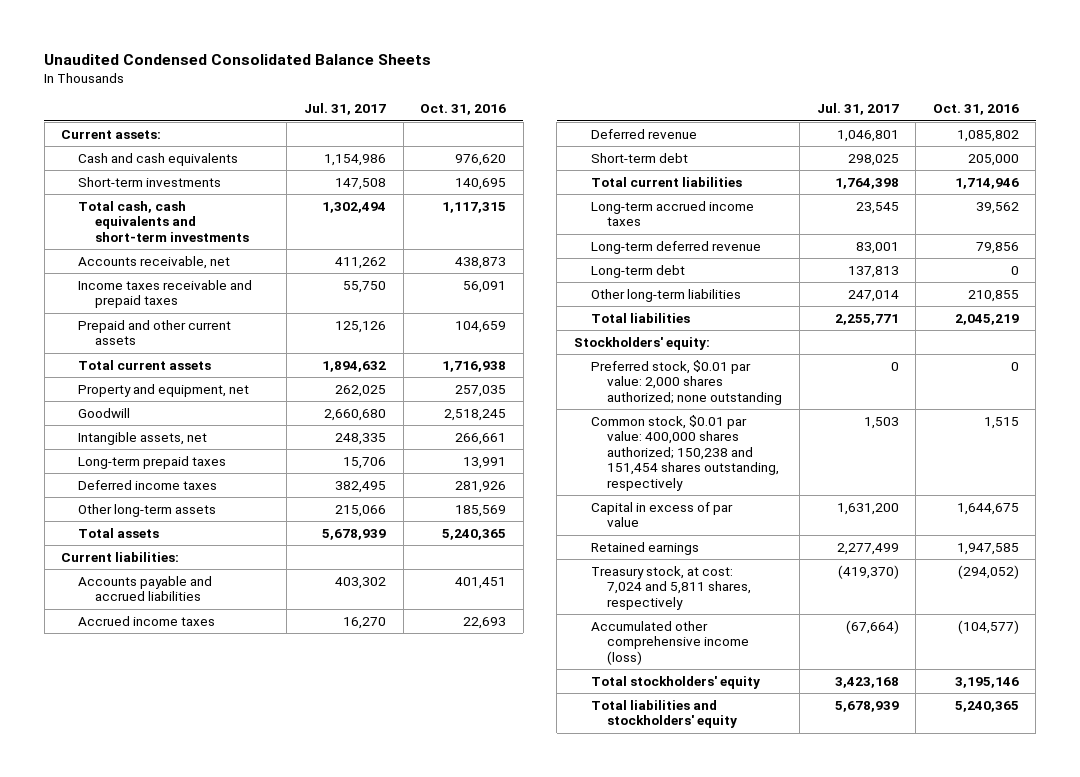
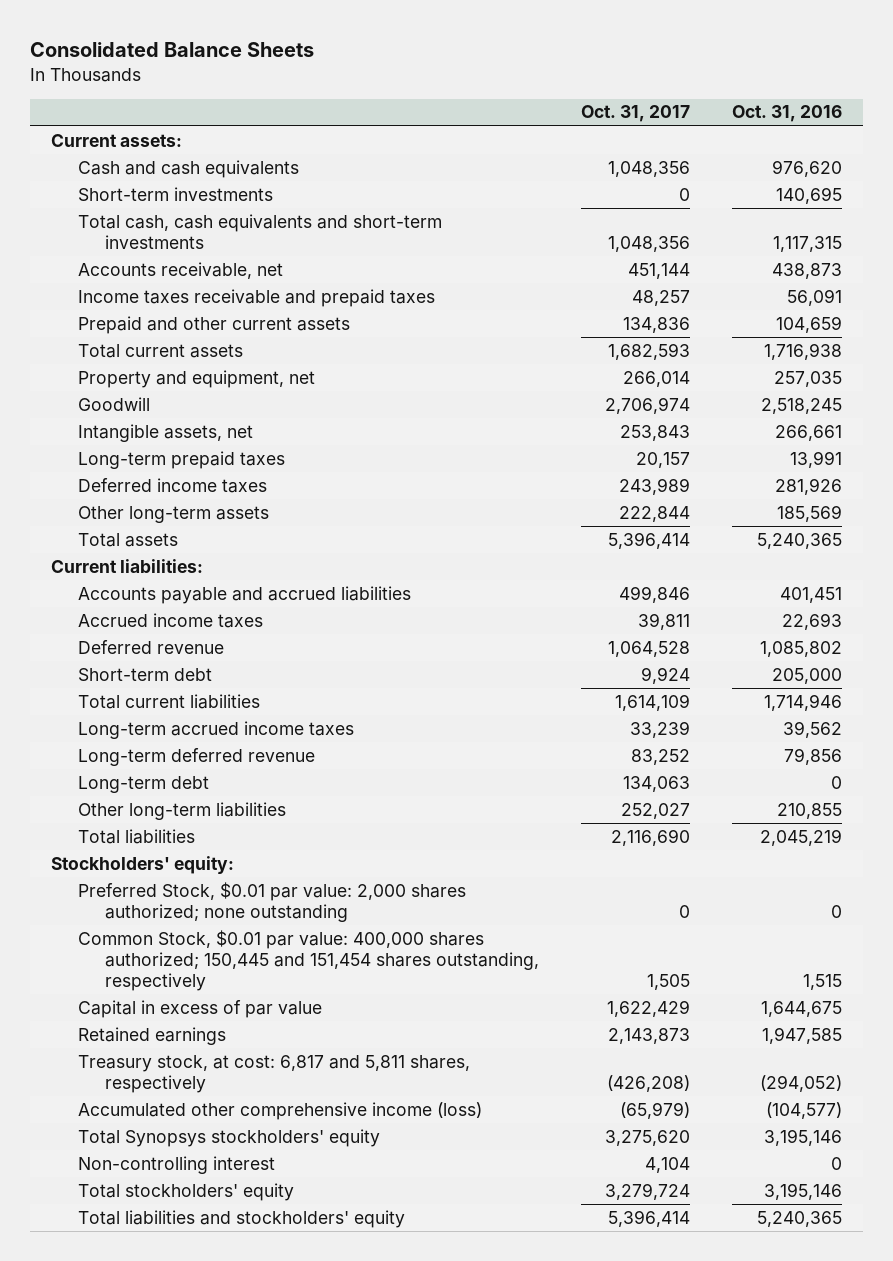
[44,54,432,66] Unaudited Condensed Consolidated Balance Sheets -> [30,42,315,58] Consolidated Balance Sheets
[304,103,387,116] Jul. 31, 2017 -> none
none -> [581,105,691,123] Oct. 31, 2017
[590,359,783,405] Preferred stock, $0.01 par value: 2,000 shares authorized; none outstanding -> [78,881,467,922] Preferred Stock, $0.01 par value: 2,000 shares authorized; none outstanding
[590,414,780,492] Common stock, $0.01 par value: 400,000 shares authorized; 150,238 and 151,454 shares outstanding, respectively -> [78,929,540,991] Common Stock, $0.01 par value: 400,000 shares authorized; 150,445 and 151,454 shares outstanding, respectively
[590,565,752,610] Treasury stock, at cost: 7,024 and 5,811 shares, respectively -> [78,1054,471,1093] Treasury stock, at cost: 6,817 and 5,811 shares, respectively
none -> [78,1128,381,1147] Total Synopsys stockholders' equity
none -> [78,1155,276,1174] Non-controlling interest

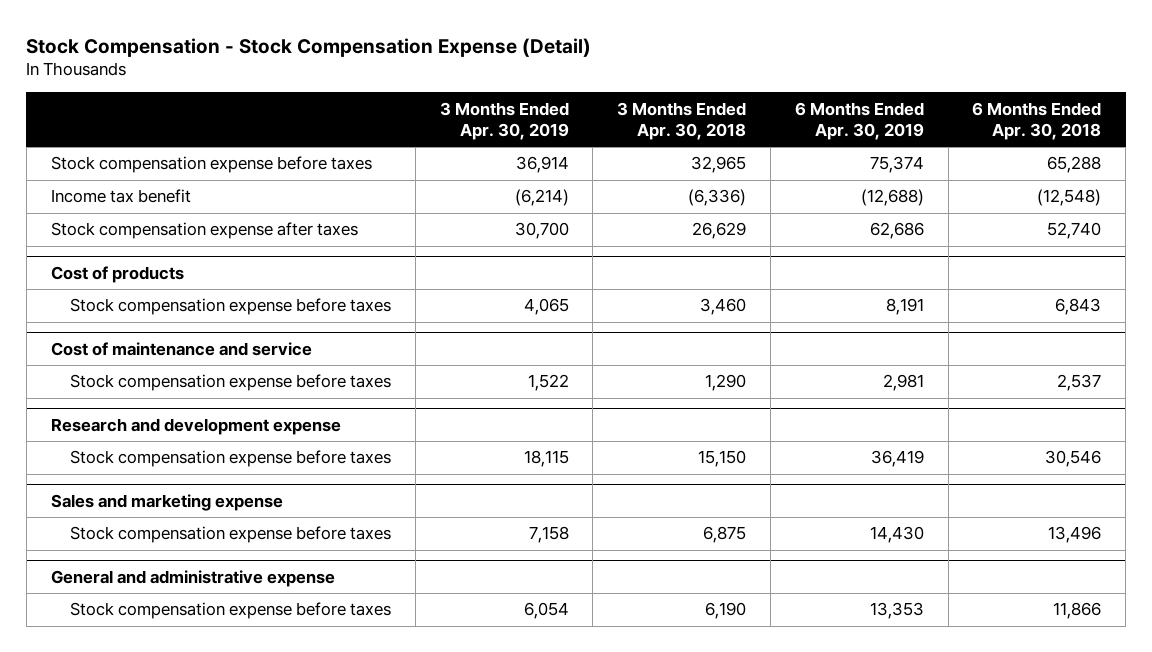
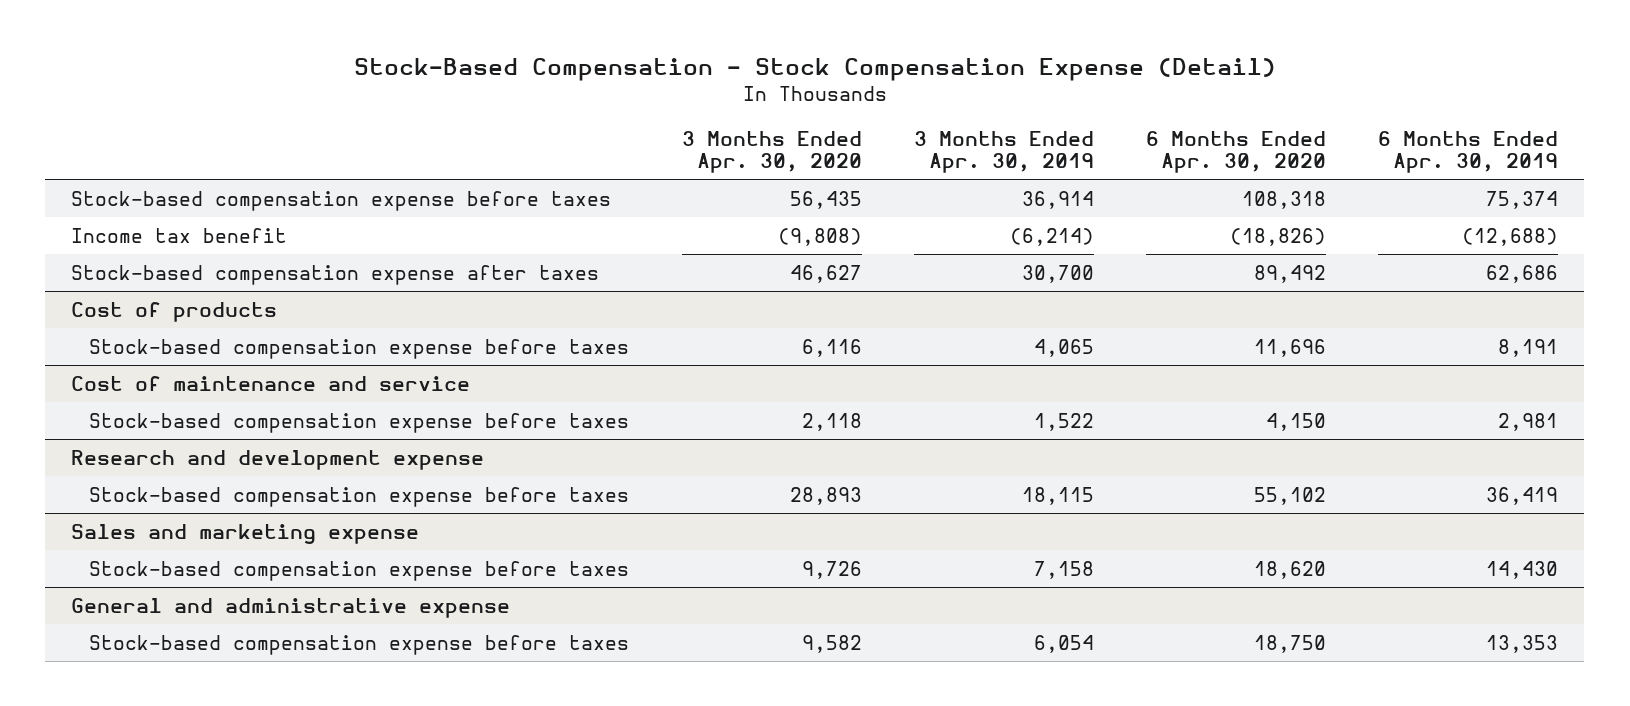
[26,37,592,57] Stock Compensation - Stock Compensation Expense (Detail) -> [353,58,1276,82] Stock-Based Compensation - Stock Compensation Expense (Detail)
[617,101,747,141] 3 Months Ended Apr. 30, 2018 -> none
[972,101,1102,141] 6 Months Ended Apr. 30, 2018 -> none
none -> [681,130,862,174] 3 Months Ended Apr. 30, 2020
none -> [1146,130,1327,174] 6 Months Ended Apr. 30, 2020
[50,156,372,174] Stock compensation expense before taxes -> [71,190,612,211] Stock-based compensation expense before taxes
[50,222,358,240] Stock compensation expense after taxes -> [71,264,600,285] Stock-based compensation expense after taxes
[70,298,392,316] Stock compensation expense before taxes -> [89,338,630,359] Stock-based compensation expense before taxes
[70,374,392,392] Stock compensation expense before taxes -> [89,412,630,433] Stock-based compensation expense before taxes
[70,450,392,468] Stock compensation expense before taxes -> [89,486,630,507] Stock-based compensation expense before taxes
[70,526,392,544] Stock compensation expense before taxes -> [89,560,630,581] Stock-based compensation expense before taxes
[70,602,392,620] Stock compensation expense before taxes -> [89,634,630,655] Stock-based compensation expense before taxes

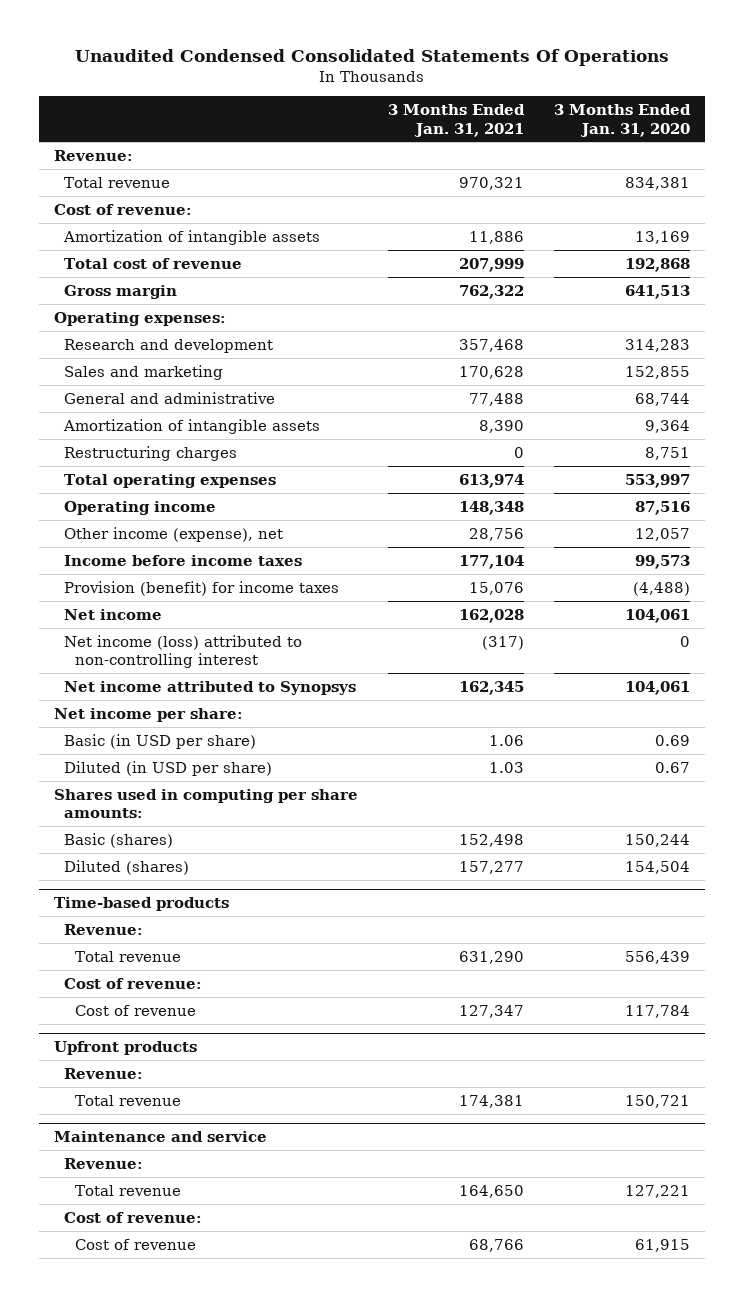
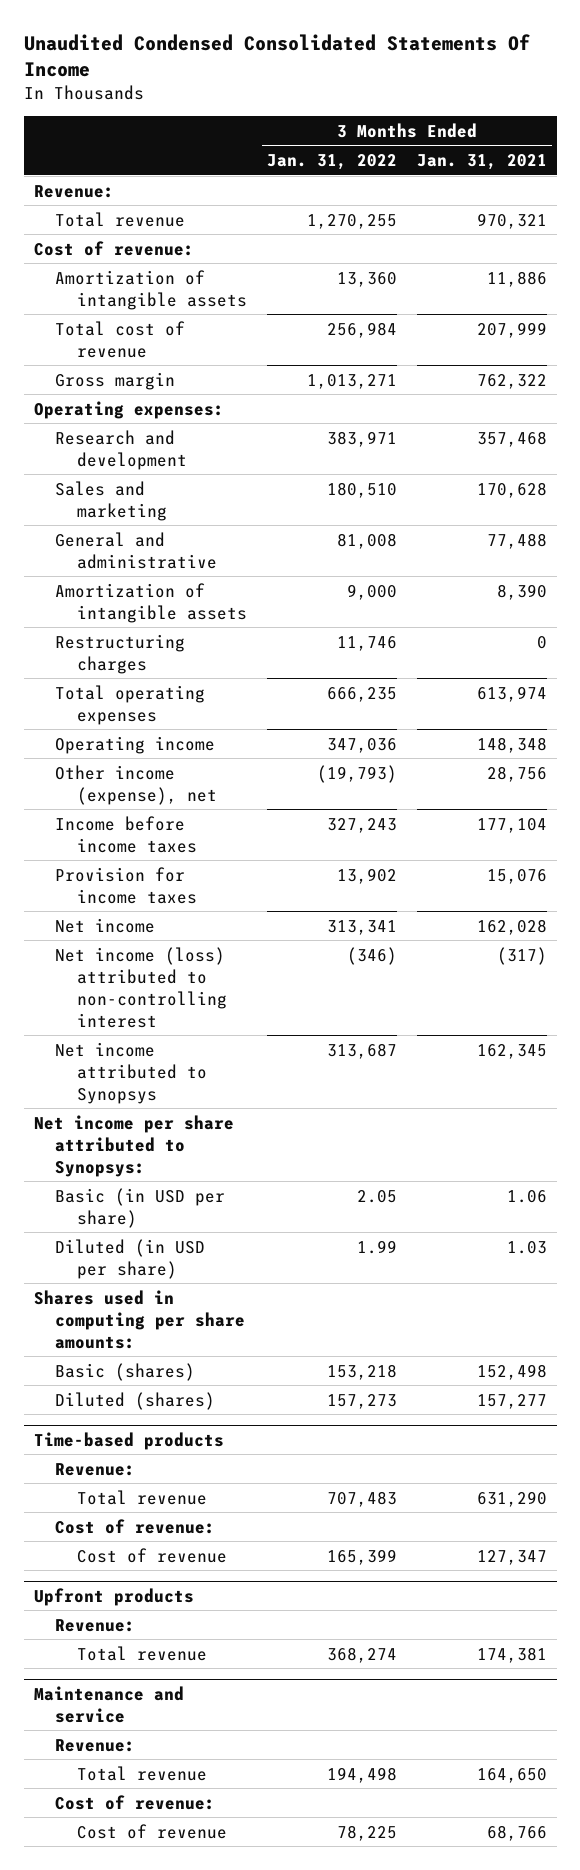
[74,48,669,66] Unaudited Condensed Consolidated Statements Of Operations -> [23,34,530,78] Unaudited Condensed Consolidated Statements Of Income
[553,103,691,137] 3 Months Ended Jan. 31, 2020 -> none
none -> [267,153,398,170] Jan. 31, 2022
[64,580,340,596] Provision (benefit) for income taxes -> [55,866,198,904] Provision for income taxes
[53,707,243,722] Net income per share: -> [33,1114,234,1177] Net income per share attributed to Synopsys:

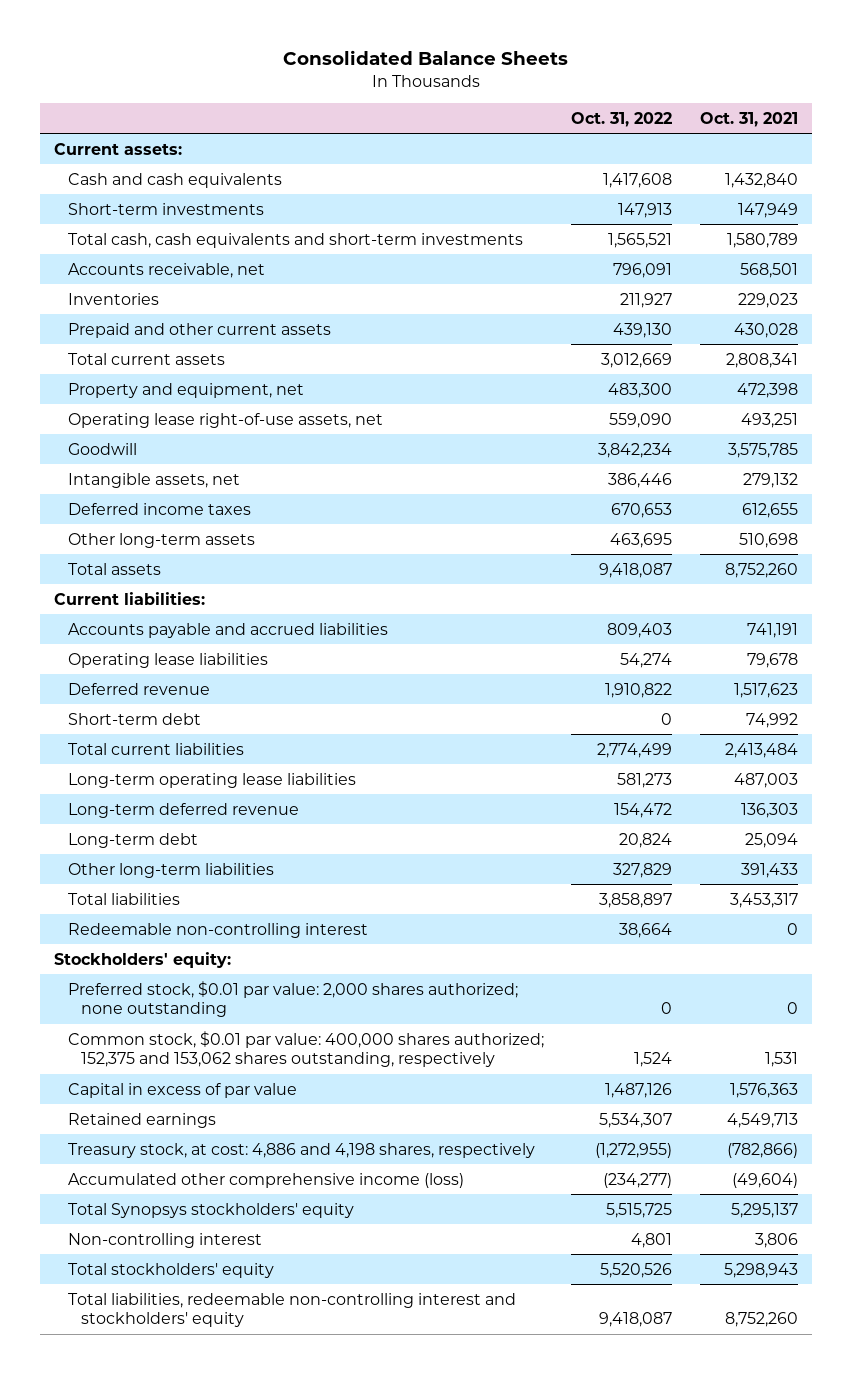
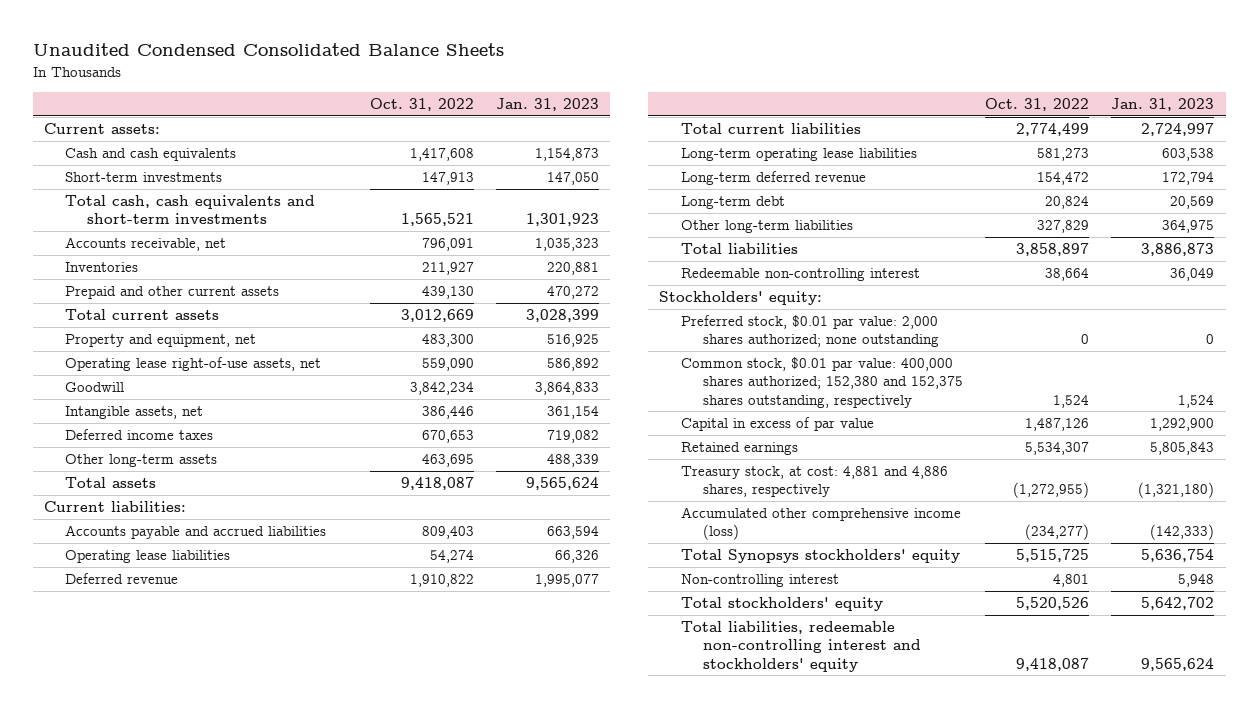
[283,50,569,66] Consolidated Balance Sheets -> [32,43,504,57] Unaudited Condensed Consolidated Balance Sheets
[700,111,799,127] Oct. 31, 2021 -> none
none -> [495,98,599,112] Jan. 31, 2023
[67,712,201,725] Short-term debt -> none
[67,1030,544,1068] Common stock, $0.01 par value: 400,000 shares authorized; 152,375 and 153,062 shares outstanding, respectively -> [680,357,963,408] Common stock, $0.01 par value: 400,000 shares authorized; 152,380 and 152,375 shares outstanding, respectively
[67,1142,535,1158] Treasury stock, at cost: 4,886 and 4,198 shares, respectively -> [680,466,948,498] Treasury stock, at cost: 4,881 and 4,886 shares, respectively

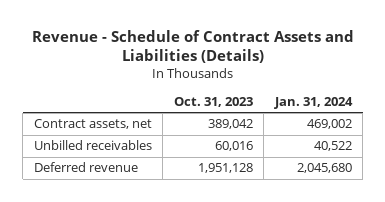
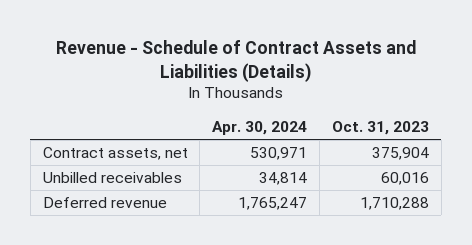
[273,96,353,109] Jan. 31, 2024 -> none
none -> [212,120,308,135] Apr. 30, 2024
[207,119,253,130] 389,042 -> [372,147,430,161] 375,904
[197,163,253,174] 1,951,128 -> [360,197,430,211] 1,710,288

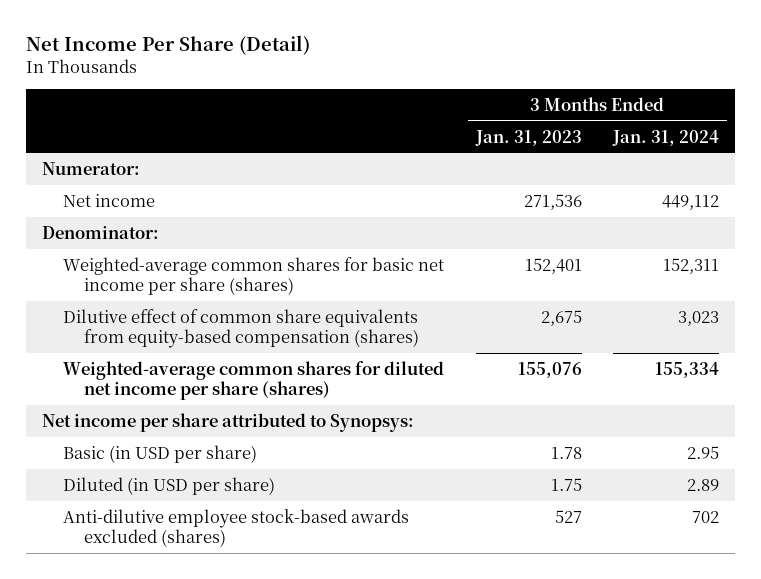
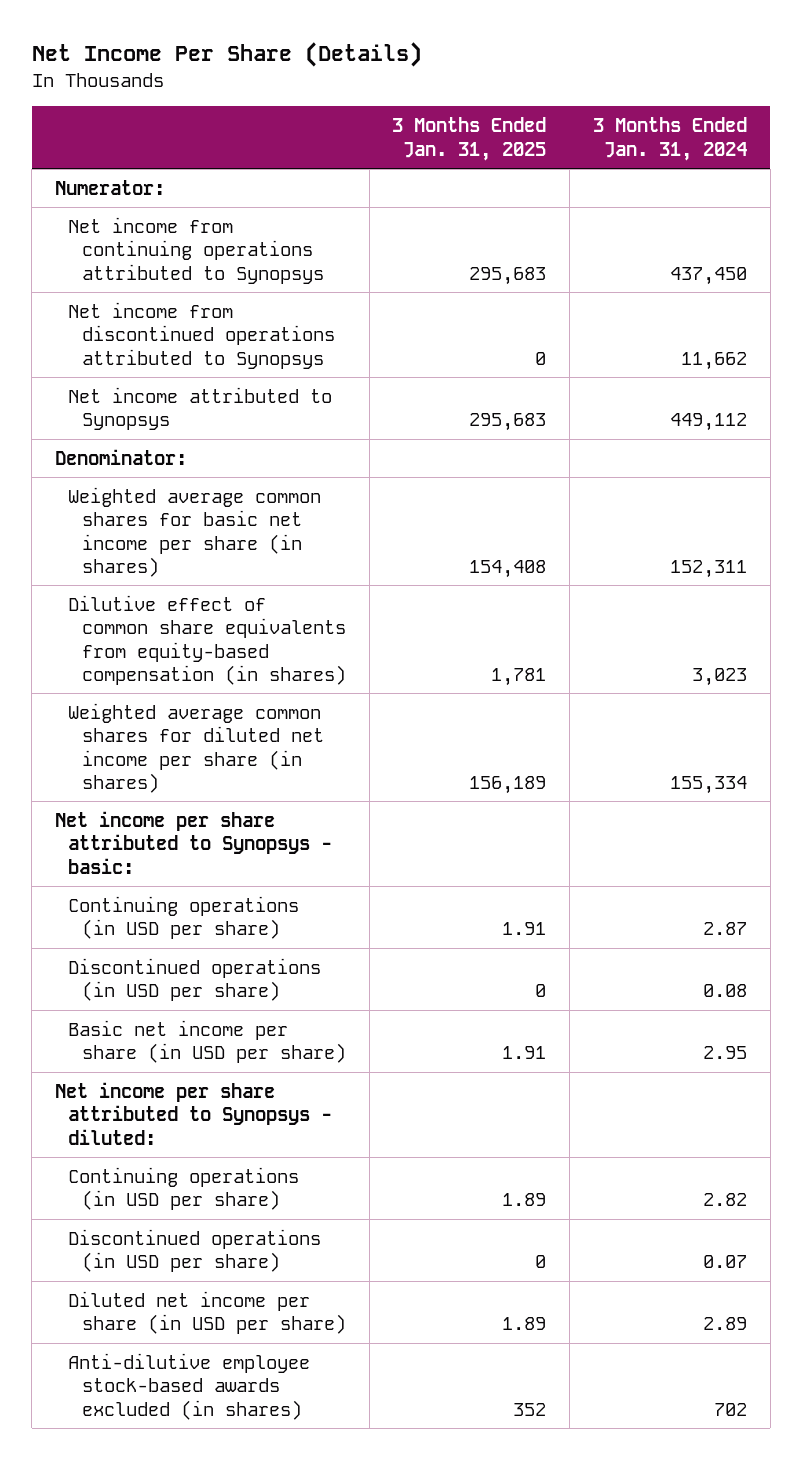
[25,35,310,56] Net Income Per Share (Detail) -> [31,42,422,68] Net Income Per Share (Details)
[474,129,582,146] Jan. 31, 2023 -> none
none -> [392,117,547,161] 3 Months Ended Jan. 31, 2025
none -> [68,216,324,284] Net income from continuing operations attributed to Synopsys
none -> [68,301,335,369] Net income from discontinued operations attributed to Synopsys
[62,193,155,207] Net income -> [68,386,333,431] Net income attributed to Synopsys
[62,256,444,295] Weighted-average common shares for basic net income per share (shares) -> [68,486,322,578] Weighted average common shares for basic net income per share (in shares)
[62,308,419,348] Dilutive effect of common share equivalents from equity-based compensation (shares) -> [68,594,346,686] Dilutive effect of common share equivalents from equity-based compensation (in shares)
[62,360,444,400] Weighted-average common shares for diluted net income per share (shares) -> [68,702,324,794] Weighted average common shares for diluted net income per share (in shares)
[41,412,414,432] Net income per share attributed to Synopsys: -> [54,810,333,874] Net income per share attributed to Synopsys - basic:
none -> [68,895,300,940] Continuing operations (in USD per share)
none -> [68,957,322,1002] Discontinued operations (in USD per share)
[62,444,257,463] Basic (in USD per share) -> [68,1019,346,1064] Basic net income per share (in USD per share)
none -> [54,1081,333,1145] Net income per share attributed to Synopsys - diluted:
none -> [68,1166,300,1211] Continuing operations (in USD per share)
none -> [68,1228,322,1273] Discontinued operations (in USD per share)
[62,476,275,495] Diluted (in USD per share) -> [68,1290,346,1335] Diluted net income per share (in USD per share)
[62,508,409,547] Anti-dilutive employee stock-based awards excluded (shares) -> [68,1352,311,1420] Anti-dilutive employee stock-based awards excluded (in shares)

